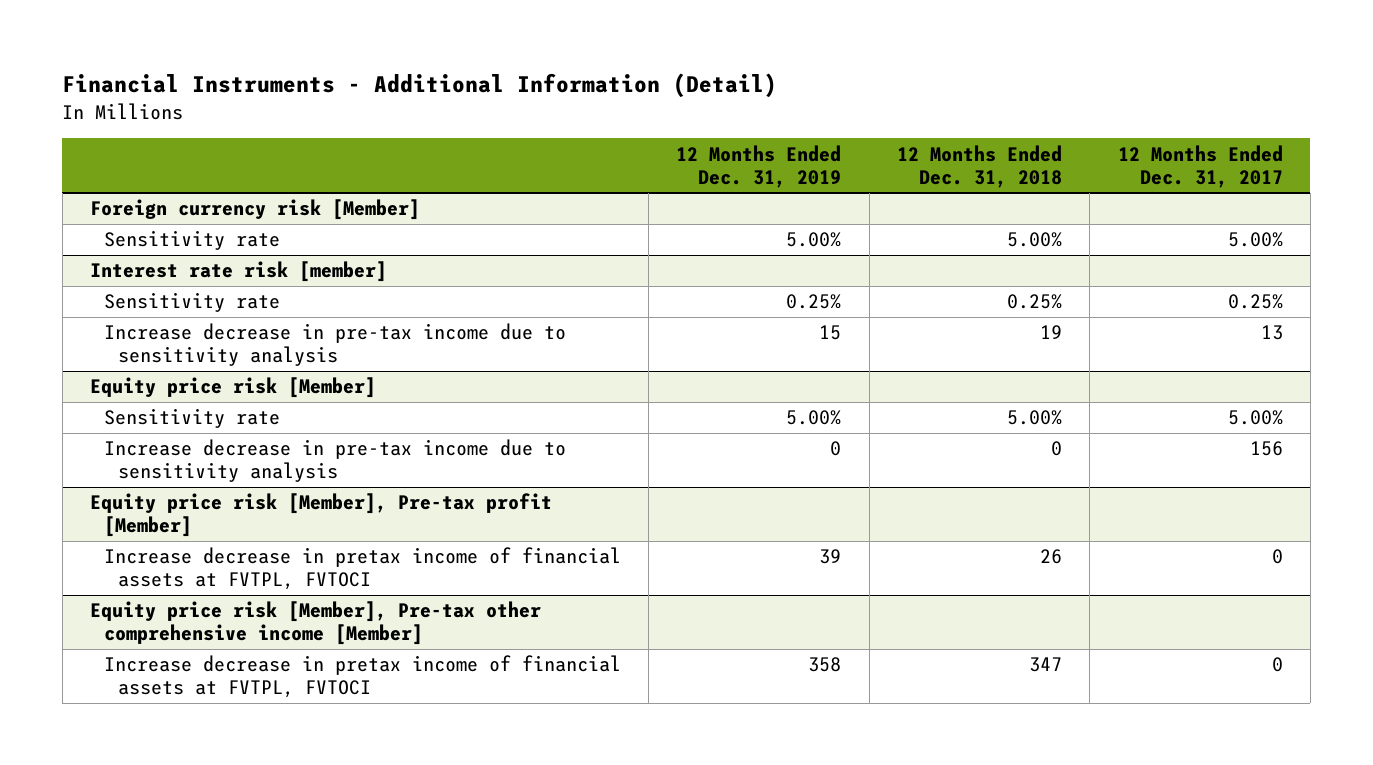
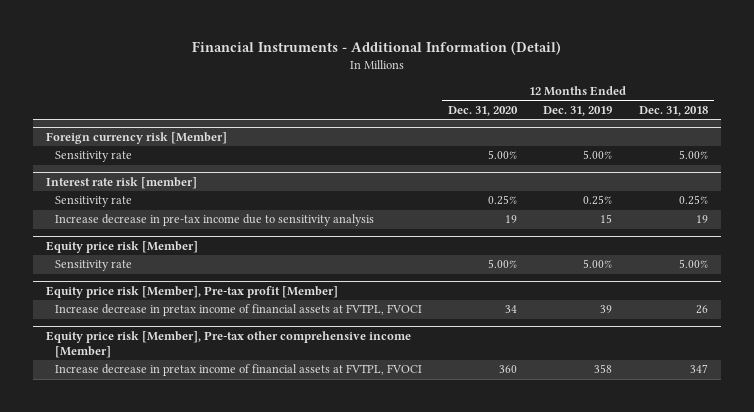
[1117,144,1283,188] 12 Months Ended Dec. 31, 2017 -> none
none -> [448,105,519,116] Dec. 31, 2020
[103,439,566,483] Increase decrease in pre-tax income due to sensitivity analysis -> none
[103,547,621,591] Increase decrease in pretax income of financial assets at FVTPL, FVTOCI -> [55,304,423,317] Increase decrease in pretax income of financial assets at FVTPL, FVOCI
[103,655,621,699] Increase decrease in pretax income of financial assets at FVTPL, FVTOCI -> [55,364,423,377] Increase decrease in pretax income of financial assets at FVTPL, FVOCI

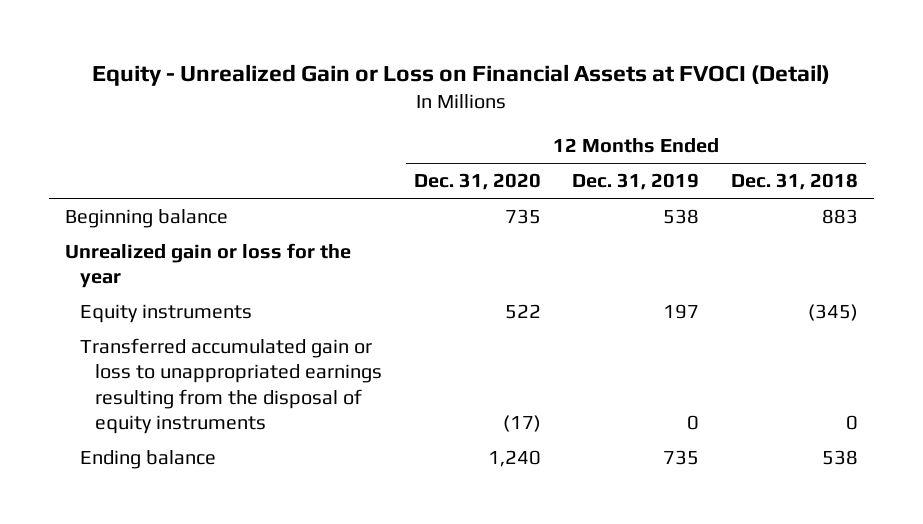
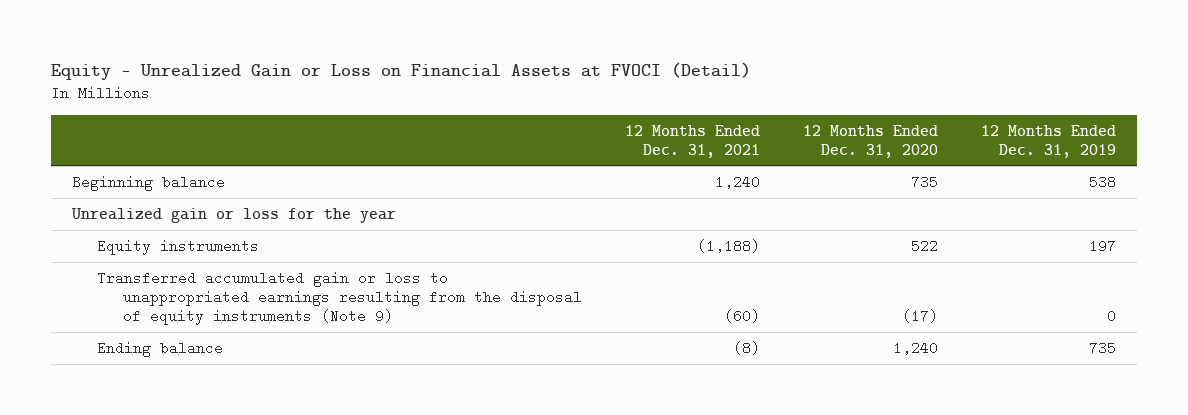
[730,173,858,191] Dec. 31, 2018 -> none
none -> [624,124,760,158] 12 Months Ended Dec. 31, 2021
[80,338,383,434] Transferred accumulated gain or loss to unappropriated earnings resulting from the disposal of equity instruments -> [97,270,582,325] Transferred accumulated gain or loss to unappropriated earnings resulting from the disposal of equity instruments (Note 9)

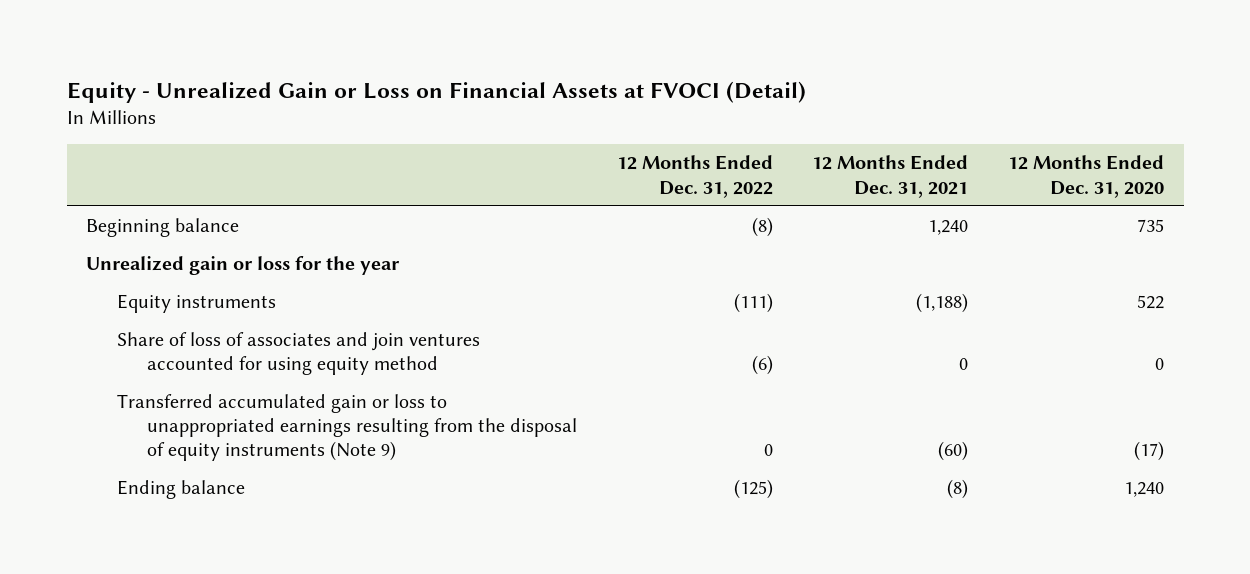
[980,124,1116,158] 12 Months Ended Dec. 31, 2019 -> none
none -> [616,155,773,198] 12 Months Ended Dec. 31, 2022
none -> [116,332,480,376] Share of loss of associates and join ventures accounted for using equity method

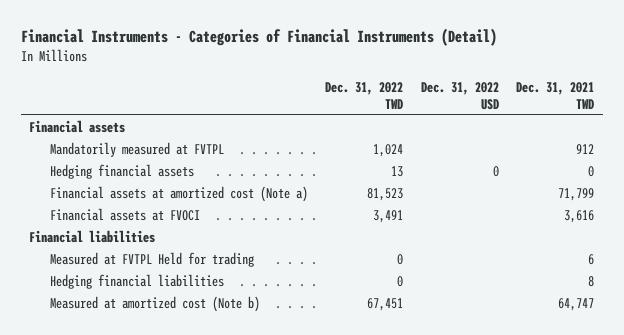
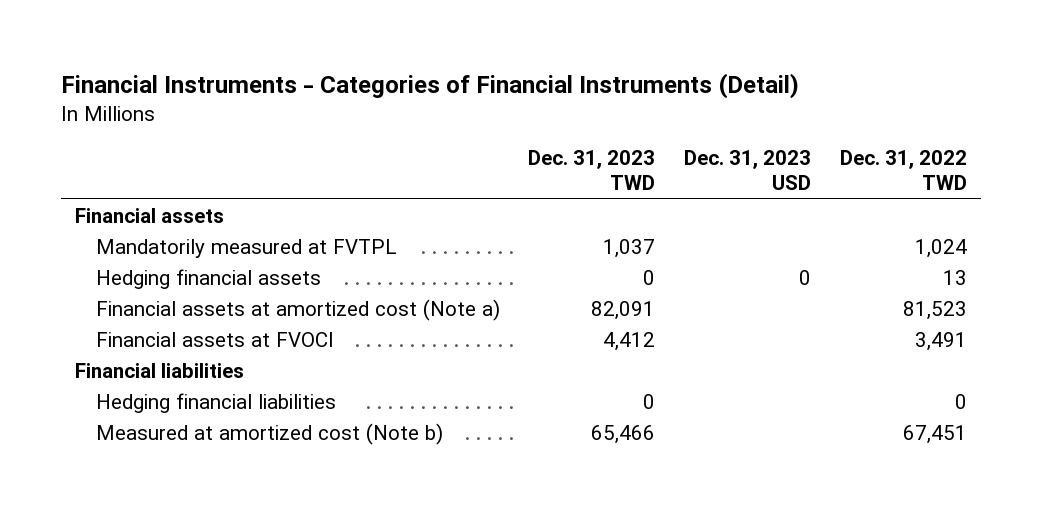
[420,81,499,110] Dec. 31, 2022 USD -> none
[516,81,595,109] Dec. 31, 2021 TWD -> none
none -> [528,149,656,191] Dec. 31, 2023 TWD
none -> [684,149,812,191] Dec. 31, 2023 USD
[49,251,254,267] Measured at FVTPL Held for trading -> none

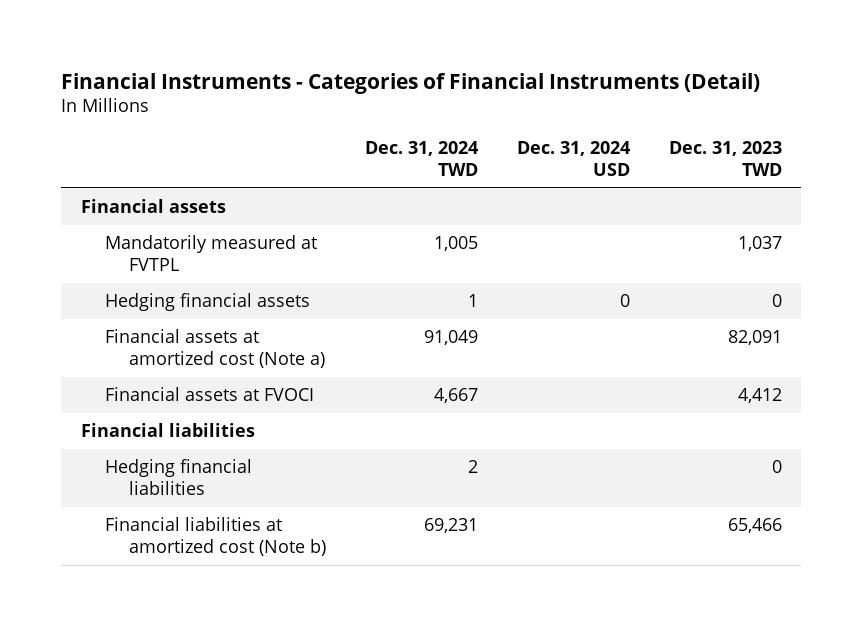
[684,149,812,191] Dec. 31, 2023 USD -> none
[839,149,967,191] Dec. 31, 2022 TWD -> none
none -> [365,141,479,177] Dec. 31, 2024 TWD
none -> [517,141,631,177] Dec. 31, 2024 USD
[95,422,443,445] Measured at amortized cost (Note b) -> [104,517,327,557] Financial liabilities at amortized cost (Note b)

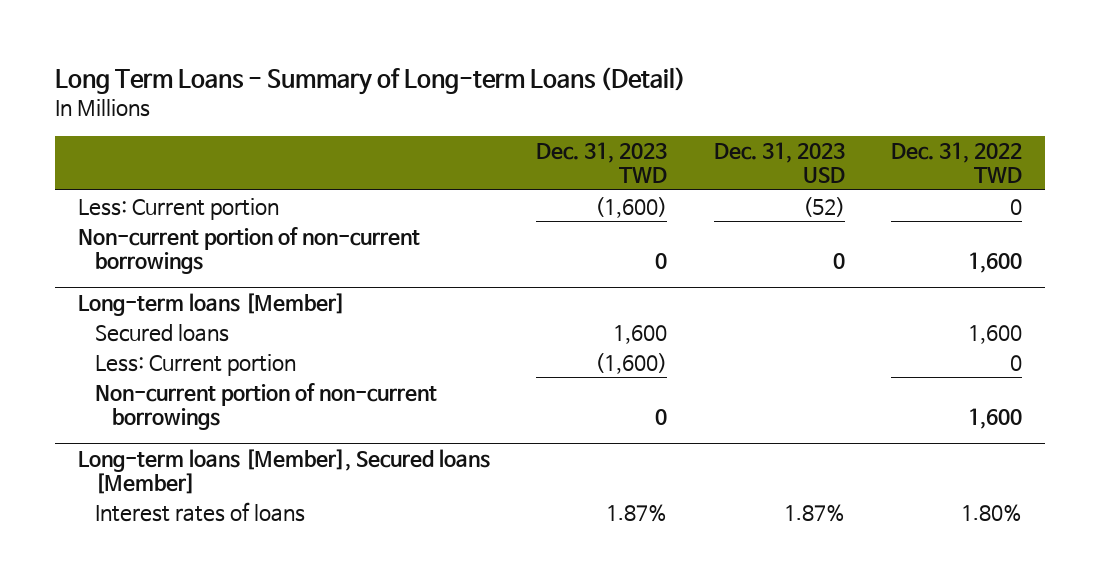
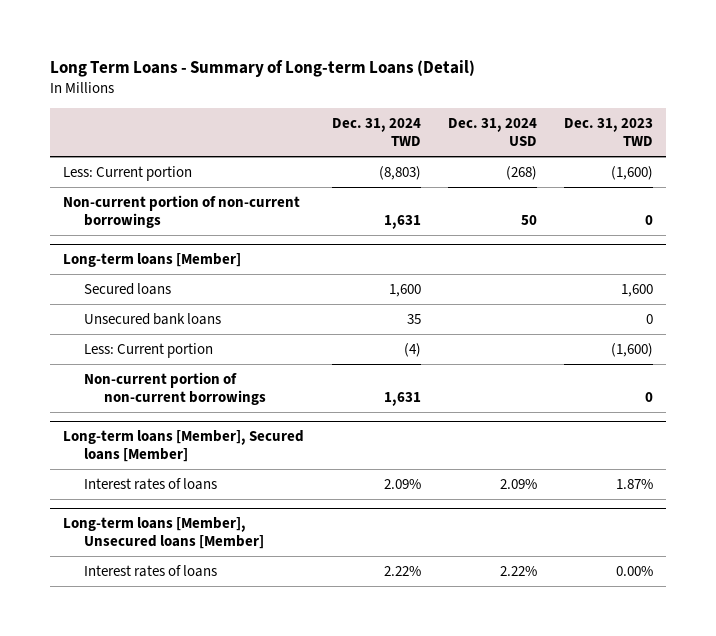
[713,142,845,184] Dec. 31, 2023 USD -> none
[891,142,1023,184] Dec. 31, 2022 TWD -> none
none -> [331,118,421,147] Dec. 31, 2024 TWD
none -> [447,118,537,147] Dec. 31, 2024 USD
none -> [83,312,221,325] Unsecured bank loans
none -> [63,516,264,550] Long-term loans [Member], Unsecured loans [Member]
none -> [83,564,217,577] Interest rates of loans

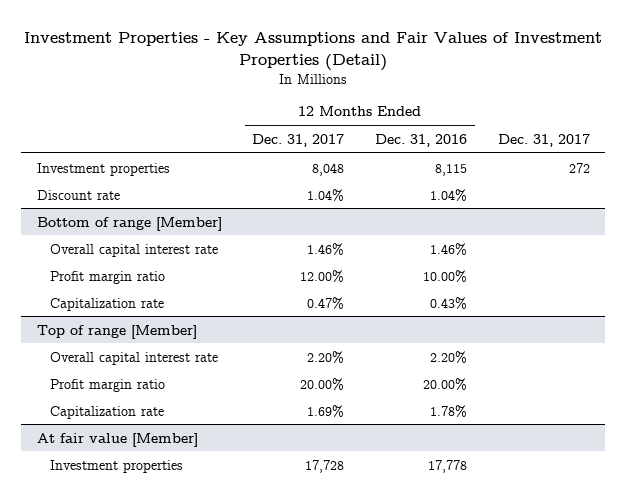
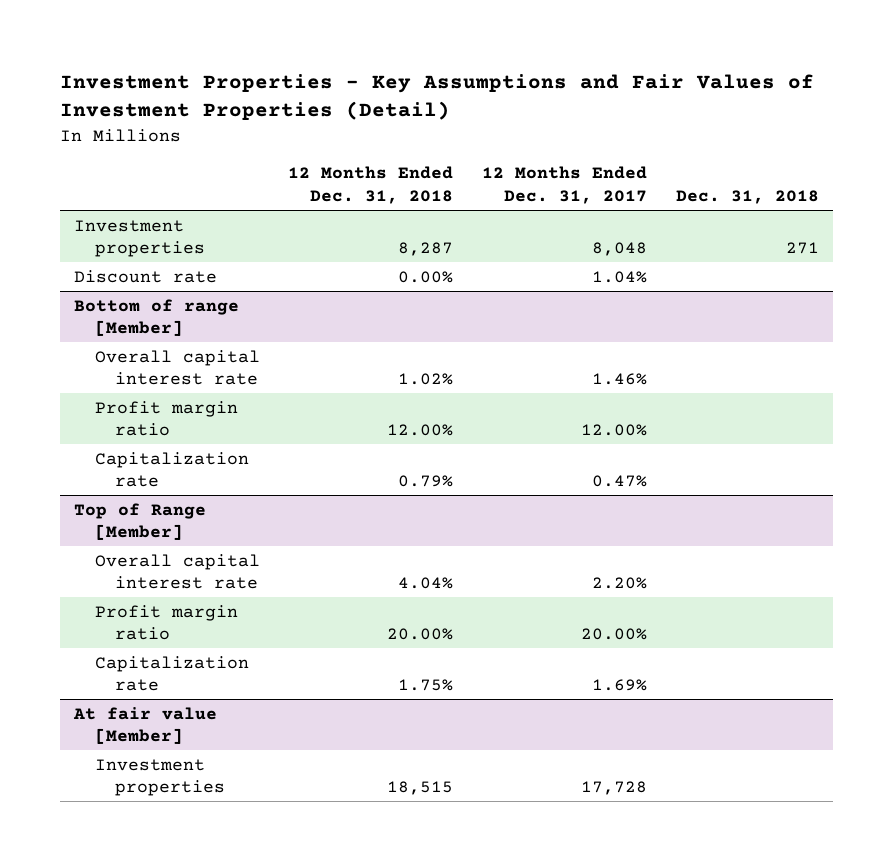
[374,133,467,147] Dec. 31, 2016 -> none
[497,133,590,147] Dec. 31, 2017 -> none
none -> [288,166,454,204] 12 Months Ended Dec. 31, 2018
none -> [675,189,819,204] Dec. 31, 2018
[36,324,197,339] Top of range [Member] -> [74,502,207,541] Top of Range [Member]

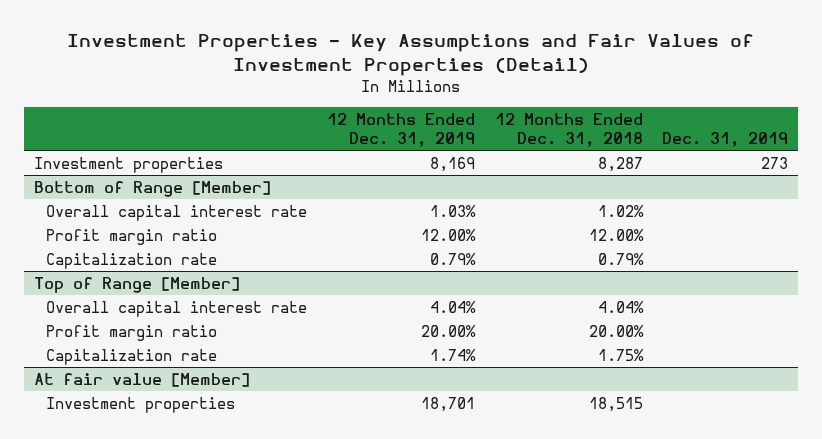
[482,166,648,204] 12 Months Ended Dec. 31, 2017 -> none
[675,189,819,204] Dec. 31, 2018 -> none
none -> [326,112,475,148] 12 Months Ended Dec. 31, 2019
none -> [662,132,789,148] Dec. 31, 2019
[74,269,218,283] Discount rate -> none
[74,298,240,337] Bottom of range [Member] -> [33,180,271,197] Bottom of Range [Member]

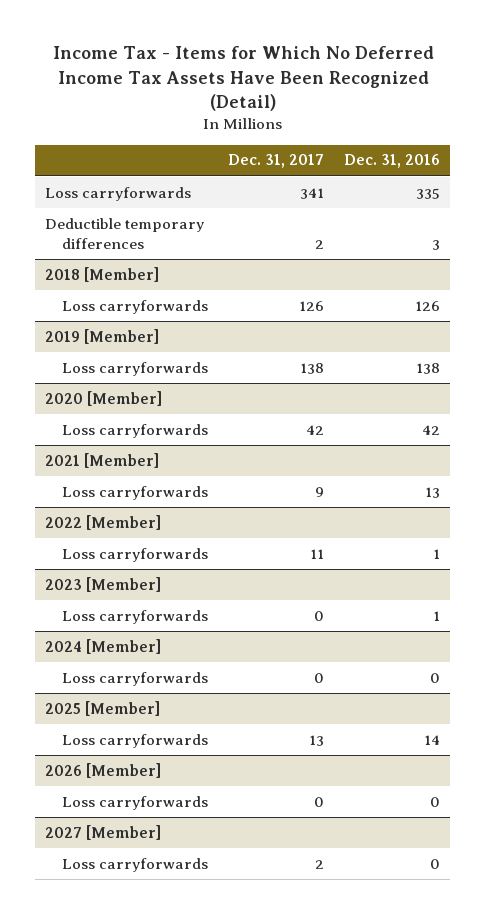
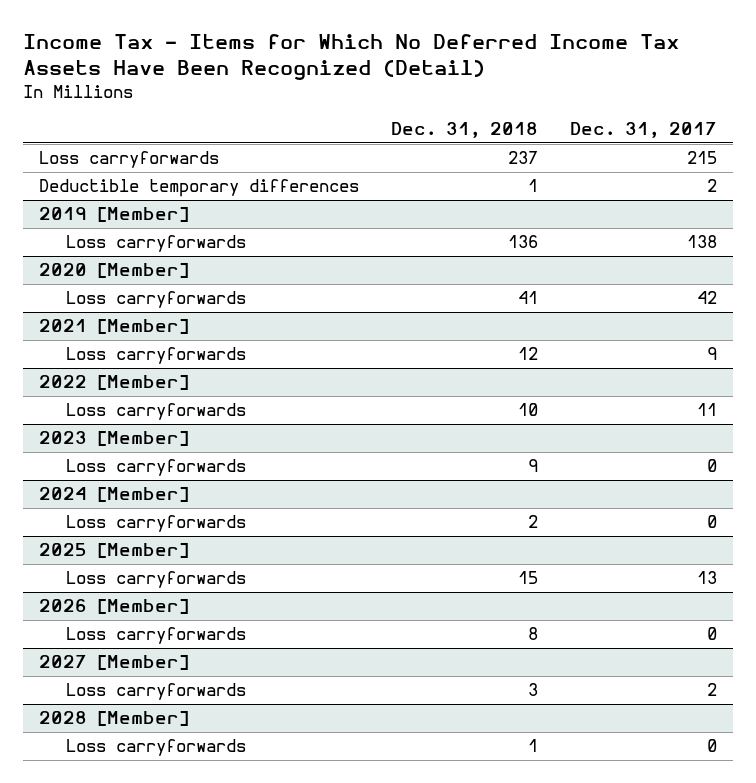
[344,154,441,169] Dec. 31, 2016 -> none
none -> [391,122,539,139] Dec. 31, 2018
[300,187,325,199] 341 -> [687,151,718,165] 215
[45,266,160,282] 2018 [Member] -> none
[62,299,209,314] Loss carryforwards -> none
none -> [39,711,190,727] 2028 [Member]
none -> [65,739,246,757] Loss carryforwards

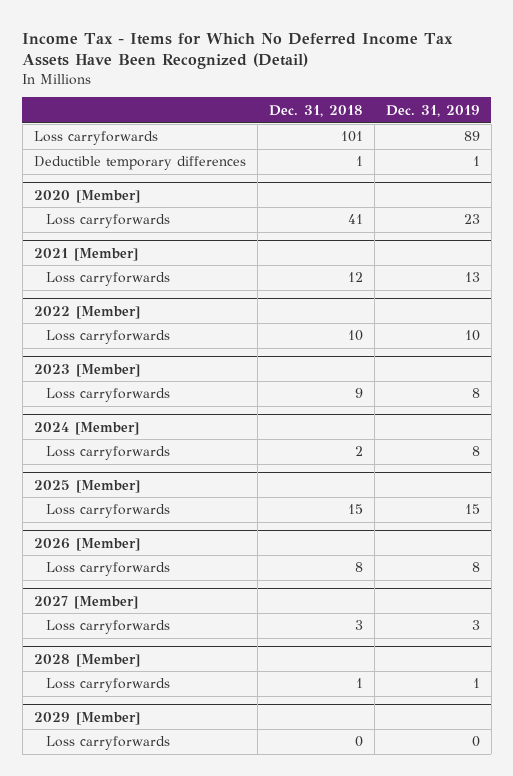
[570,122,718,139] Dec. 31, 2017 -> none
none -> [385,104,480,117] Dec. 31, 2019
[508,151,539,165] 237 -> [340,131,363,143] 101
[39,207,190,223] 2019 [Member] -> none
[65,235,246,253] Loss carryforwards -> none
none -> [33,711,140,725] 2029 [Member]
none -> [46,736,171,751] Loss carryforwards

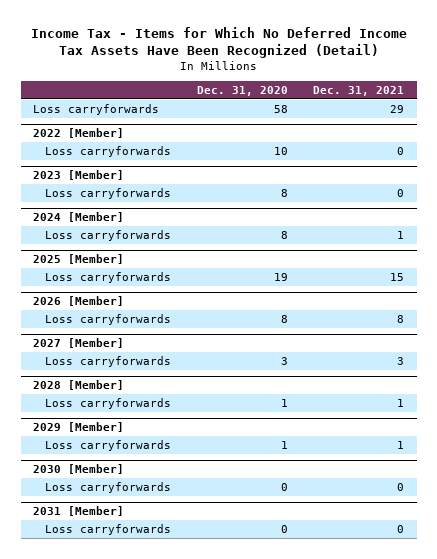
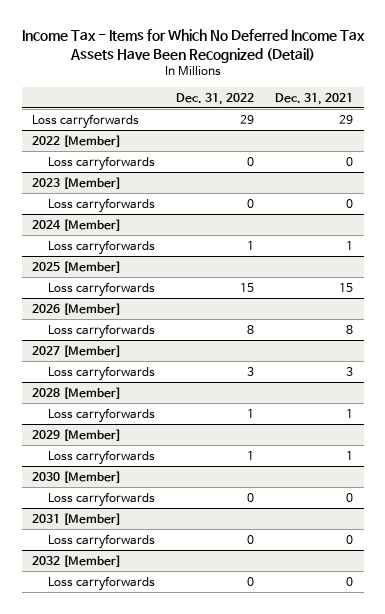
[196,85,288,96] Dec. 31, 2020 -> none
none -> [176,92,255,105] Dec. 31, 2022
none -> [32,554,122,567] 2032 [Member]
none -> [47,575,155,591] Loss carryforwards

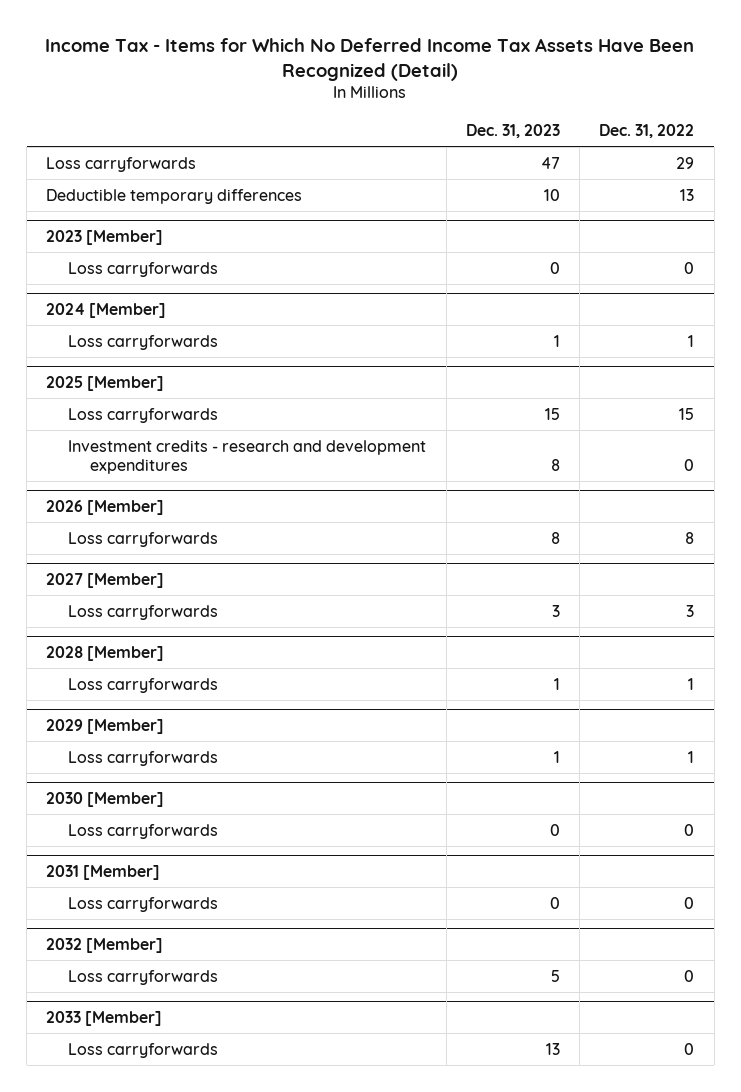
[275,92,354,105] Dec. 31, 2021 -> none
none -> [465,124,560,139] Dec. 31, 2023
[32,134,122,147] 2022 [Member] -> none
[47,155,155,171] Loss carryforwards -> none
none -> [46,188,303,204] Deductible temporary differences
none -> [68,439,427,474] Investment credits - research and development expenditures
none -> [46,1011,163,1027] 2033 [Member]
none -> [68,1042,219,1058] Loss carryforwards

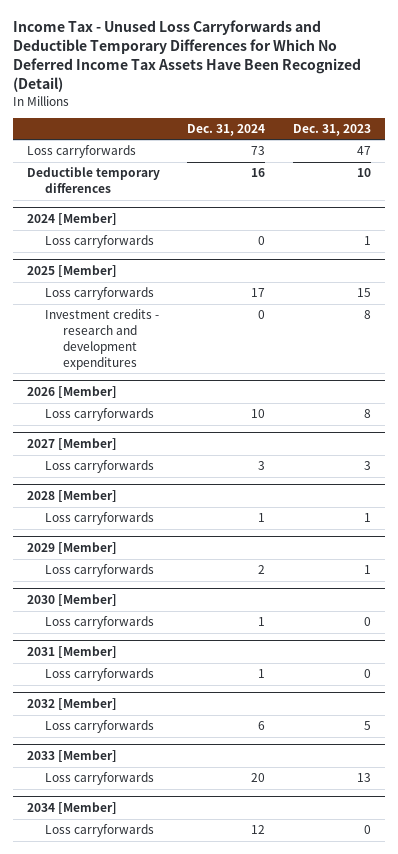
[45,37,695,81] Income Tax - Items for Which No Deferred Income Tax Assets Have Been Recognized (Detail) -> [13,20,362,93] Income Tax - Unused Loss Carryforwards and Deductible Temporary Differences for Which No Deferred Income Tax Assets Have Been Recognized (Detail)
[599,124,695,139] Dec. 31, 2022 -> none
none -> [187,124,266,137] Dec. 31, 2024
[46,230,164,246] 2023 [Member] -> none
[68,261,219,277] Loss carryforwards -> none
none -> [26,802,117,815] 2034 [Member]
none -> [45,824,155,838] Loss carryforwards

